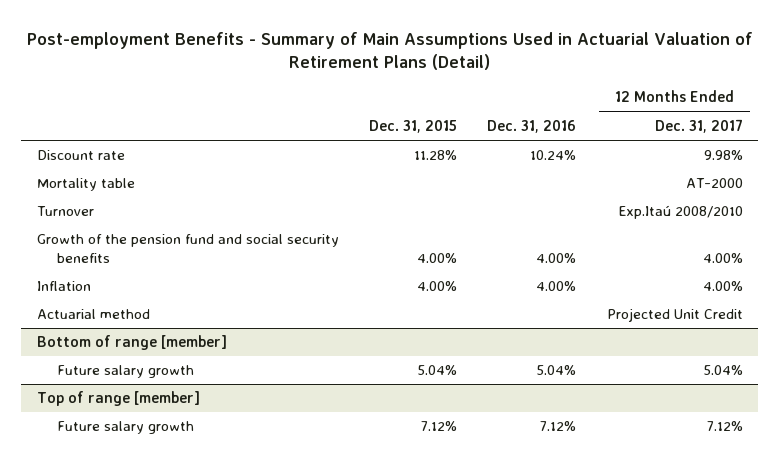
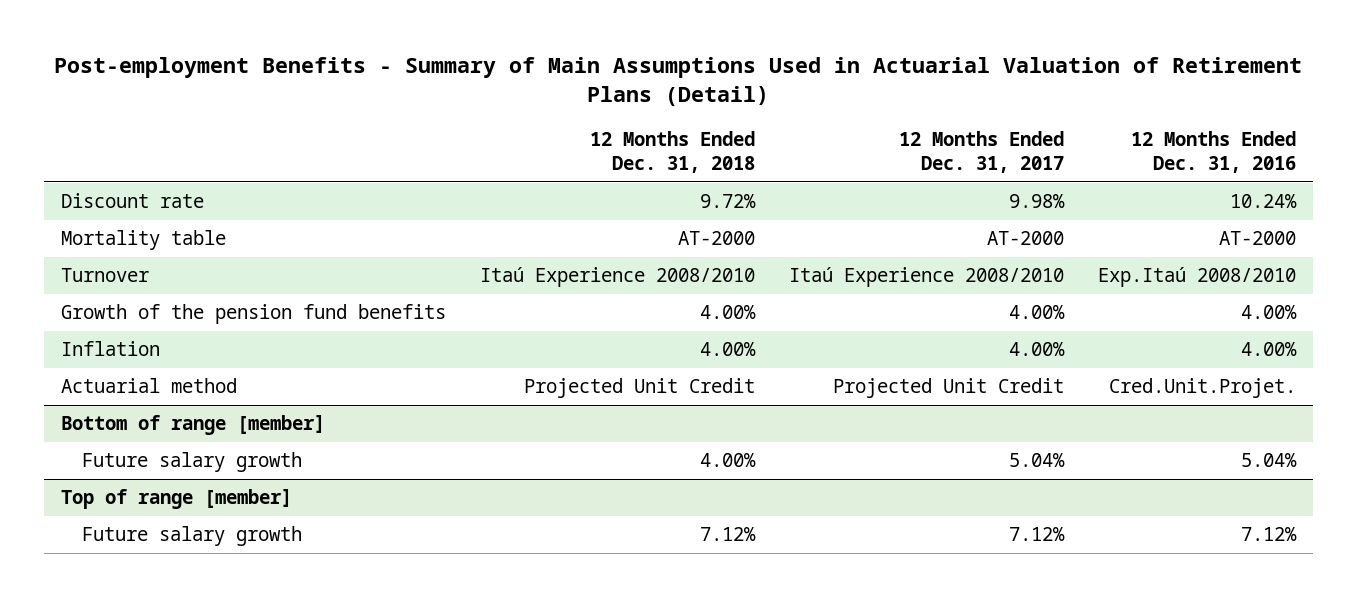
[368,119,457,133] Dec. 31, 2015 -> none
[487,119,577,133] Dec. 31, 2016 -> none
none -> [589,131,755,174] 12 Months Ended Dec. 31, 2018
none -> [1130,131,1296,174] 12 Months Ended Dec. 31, 2016
[618,205,743,220] Exp.Itaú 2008/2010 -> [788,267,1064,288] Itaú Experience 2008/2010
[36,234,339,264] Growth of the pension fund and social security benefits -> [60,304,446,325] Growth of the pension fund benefits

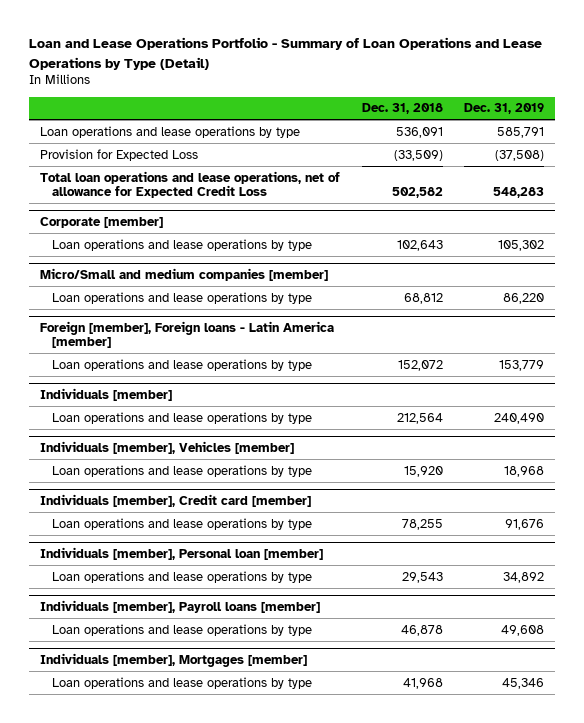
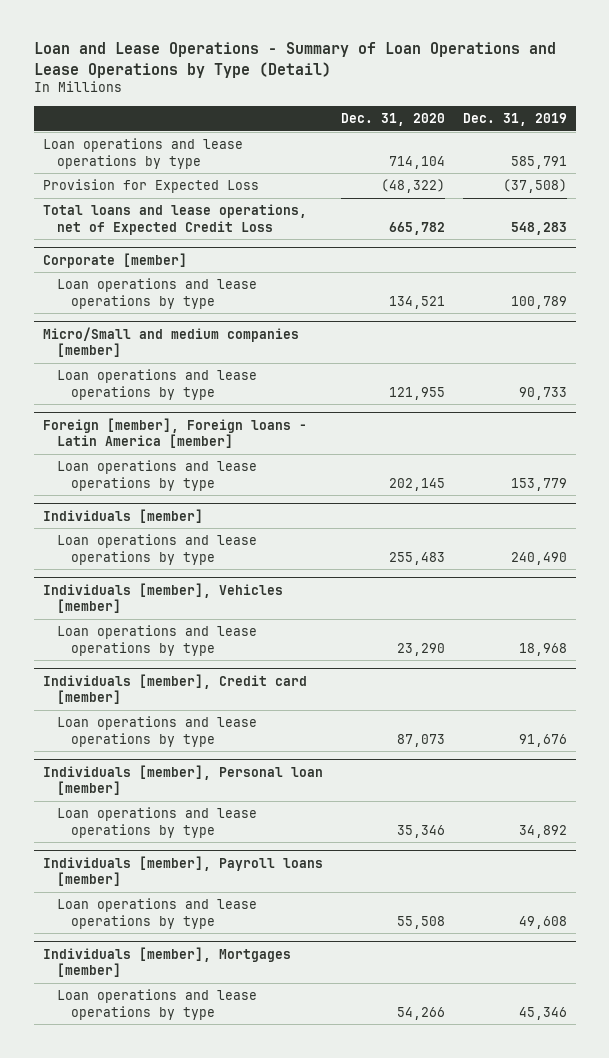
[29,37,543,70] Loan and Lease Operations Portfolio - Summary of Loan Operations and Lease Operations by Type (Detail) -> [33,42,556,78] Loan and Lease Operations - Summary of Loan Operations and Lease Operations by Type (Detail)
[361,103,443,115] Dec. 31, 2018 -> none
none -> [340,112,445,126] Dec. 31, 2020
[39,170,340,198] Total loan operations and lease operations, net of allowance for Expected Credit Loss -> [42,204,307,235] Total loans and lease operations, net of Expected Credit Loss
[498,239,545,251] 105,302 -> [510,295,567,309] 100,789
[503,292,545,304] 86,220 -> [518,386,567,400] 90,733

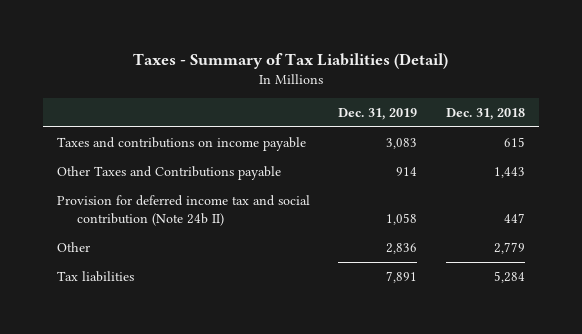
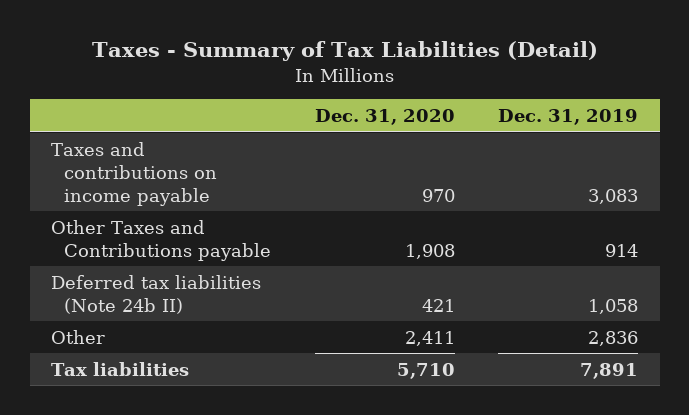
[445,108,525,121] Dec. 31, 2018 -> none
none -> [314,109,455,126] Dec. 31, 2020
[56,195,310,227] Provision for deferred income tax and social contribution (Note 24b II) -> [51,274,262,314] Deferred tax liabilities (Note 24b II)

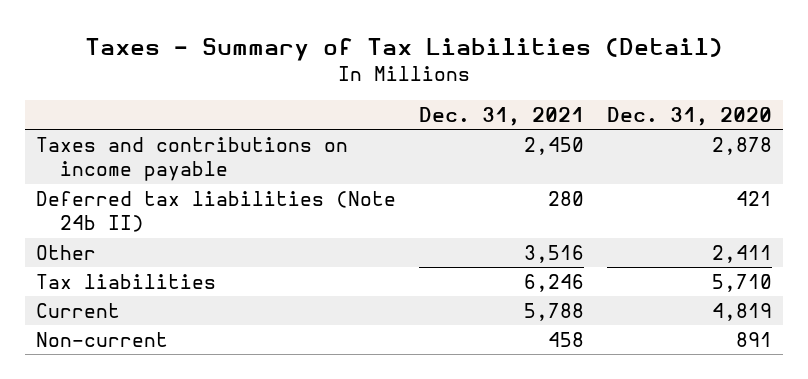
[497,109,638,126] Dec. 31, 2019 -> none
none -> [419,106,585,126] Dec. 31, 2021
[51,219,272,261] Other Taxes and Contributions payable -> none
[421,188,455,202] 970 -> [712,136,773,155] 2,878
none -> [36,302,121,318] Current
none -> [36,331,169,347] Non-current

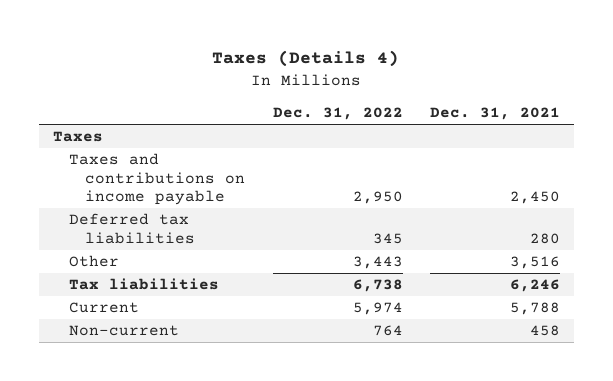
[85,37,724,61] Taxes - Summary of Tax Liabilities (Detail) -> [212,50,400,68] Taxes (Details 4)
[607,106,773,126] Dec. 31, 2020 -> none
none -> [272,107,403,121] Dec. 31, 2022
none -> [52,131,103,143] Taxes
[36,190,397,233] Deferred tax liabilities (Note 24b II) -> [68,213,196,244] Deferred tax liabilities

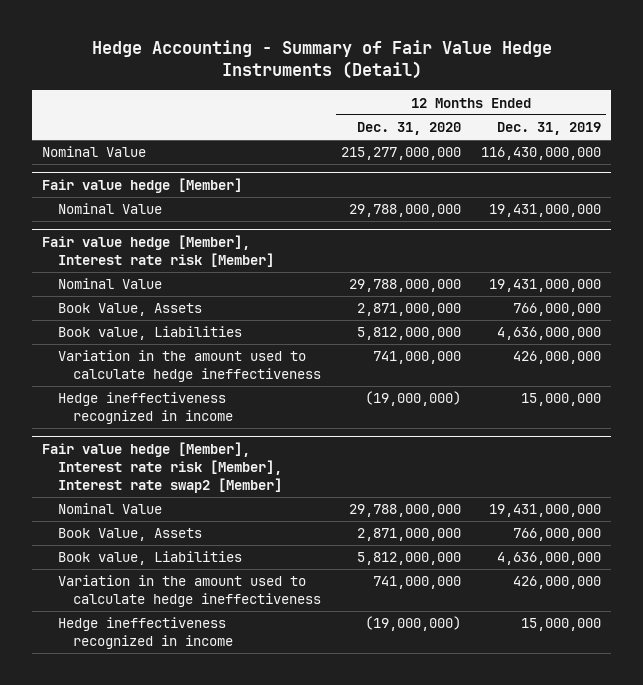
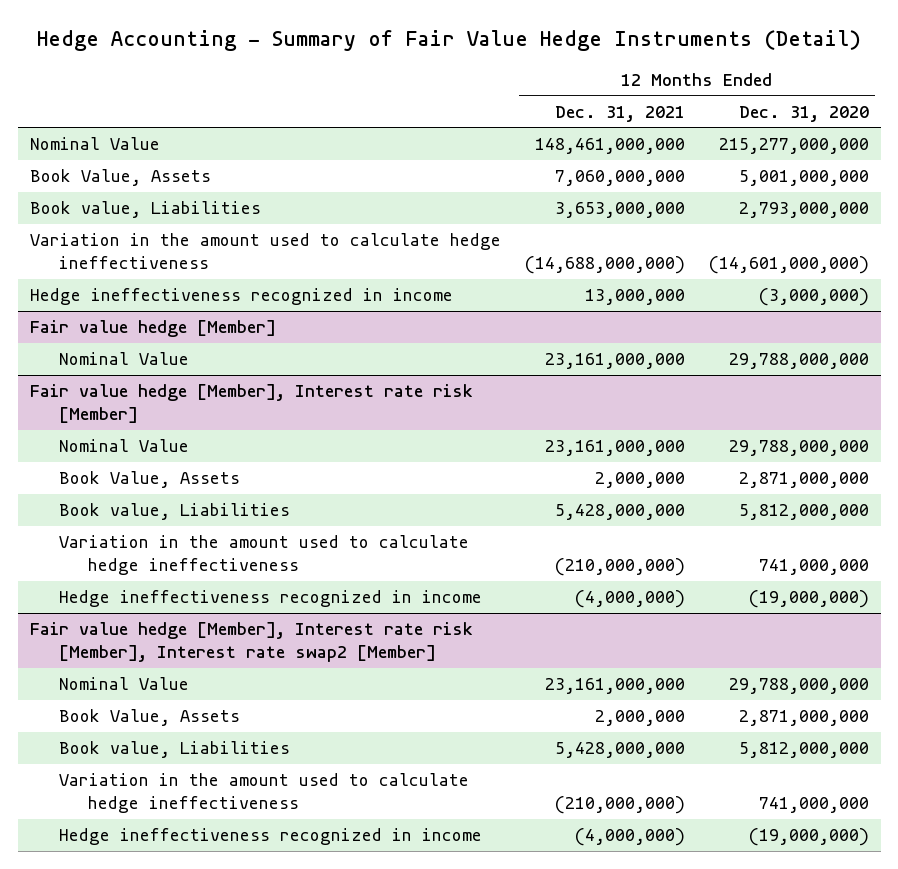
[497,122,602,136] Dec. 31, 2019 -> none
none -> [554,105,685,122] Dec. 31, 2021
none -> [29,169,211,187] Book Value, Assets
none -> [29,201,261,219] Book value, Liabilities
none -> [29,233,501,270] Variation in the amount used to calculate hedge ineffectiveness
none -> [29,288,453,306] Hedge ineffectiveness recognized in income

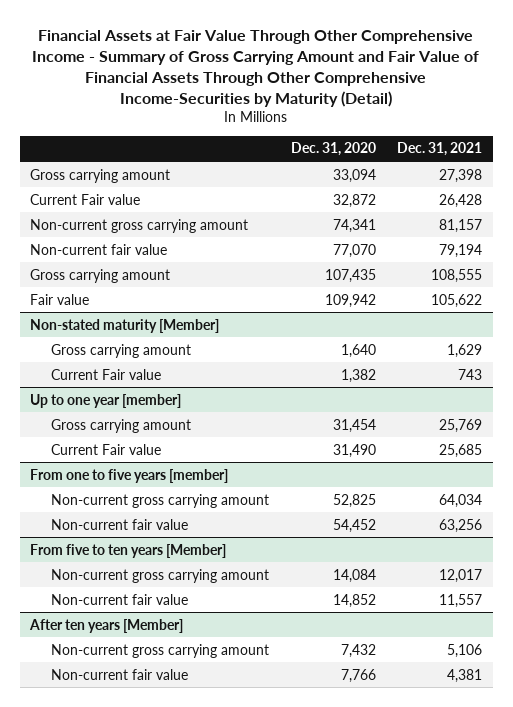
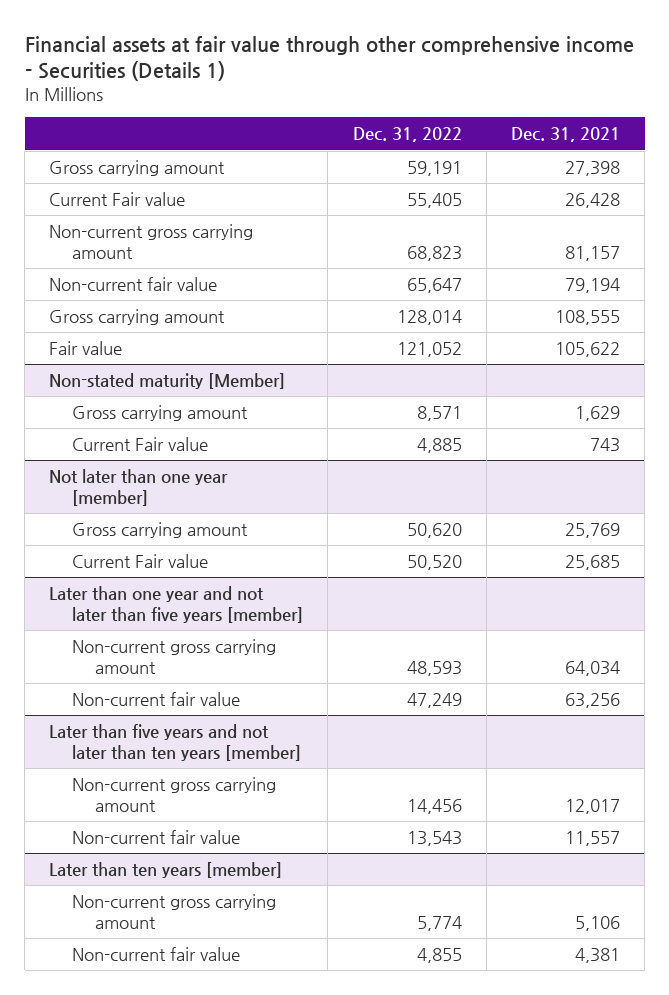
[32,29,480,107] Financial Assets at Fair Value Through Other Comprehensive Income - Summary of Gross Carrying Amount and Fair Value of Financial Assets Through Other Comprehensive Income-Securities by Maturity (Detail) -> [24,36,634,82] Financial assets at fair value through other comprehensive income - Securities (Details 1)
[290,142,376,157] Dec. 31, 2020 -> none
none -> [352,127,462,143] Dec. 31, 2022
[30,393,182,408] Up to one year [member] -> [49,469,229,506] Not later than one year [member]
[30,468,229,483] From one to five years [member] -> [49,586,304,623] Later than one year and not later than five years [member]
[30,543,227,558] From five to ten years [Member] -> [49,724,302,761] Later than five years and not later than ten years [member]
[29,618,184,633] After ten years [Member] -> [49,862,283,879] Later than ten years [member]

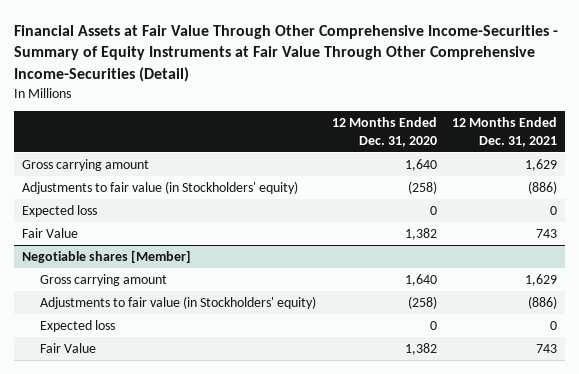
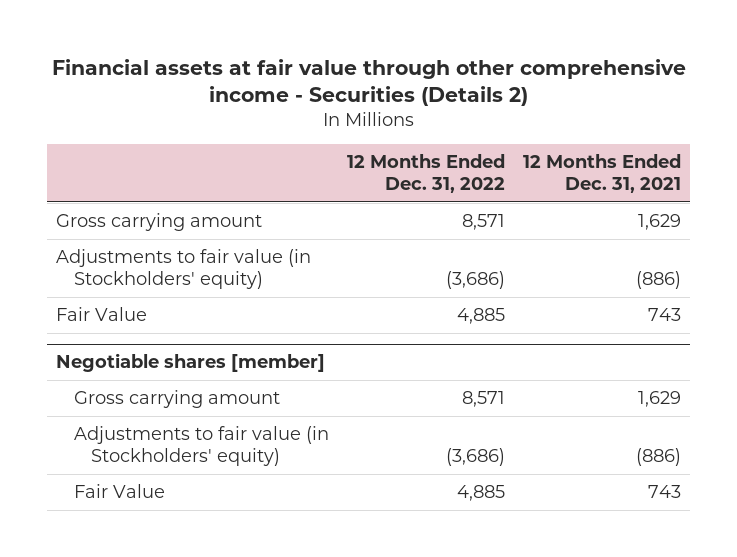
[14,24,559,82] Financial Assets at Fair Value Through Other Comprehensive Income-Securities - Summary of Equity Instruments at Fair Value Through Other Comprehensive Income-Securities (Detail) -> [51,58,686,107] Financial assets at fair value through other comprehensive income - Securities (Details 2)
[331,117,437,148] 12 Months Ended Dec. 31, 2020 -> none
none -> [346,154,505,194] 12 Months Ended Dec. 31, 2022
[21,204,97,217] Expected loss -> none
[21,249,191,263] Negotiable shares [Member] -> [56,353,326,373] Negotiable shares [member]
[40,319,116,332] Expected loss -> none

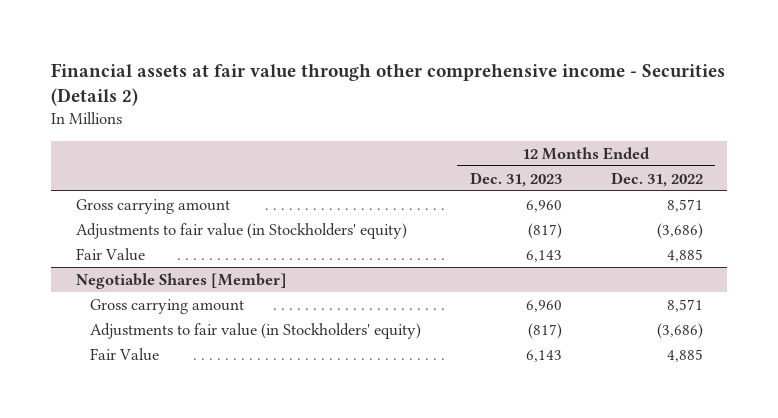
[523,154,682,194] 12 Months Ended Dec. 31, 2021 -> none
none -> [469,171,562,187] Dec. 31, 2023
[56,353,326,373] Negotiable shares [member] -> [75,272,287,289] Negotiable Shares [Member]

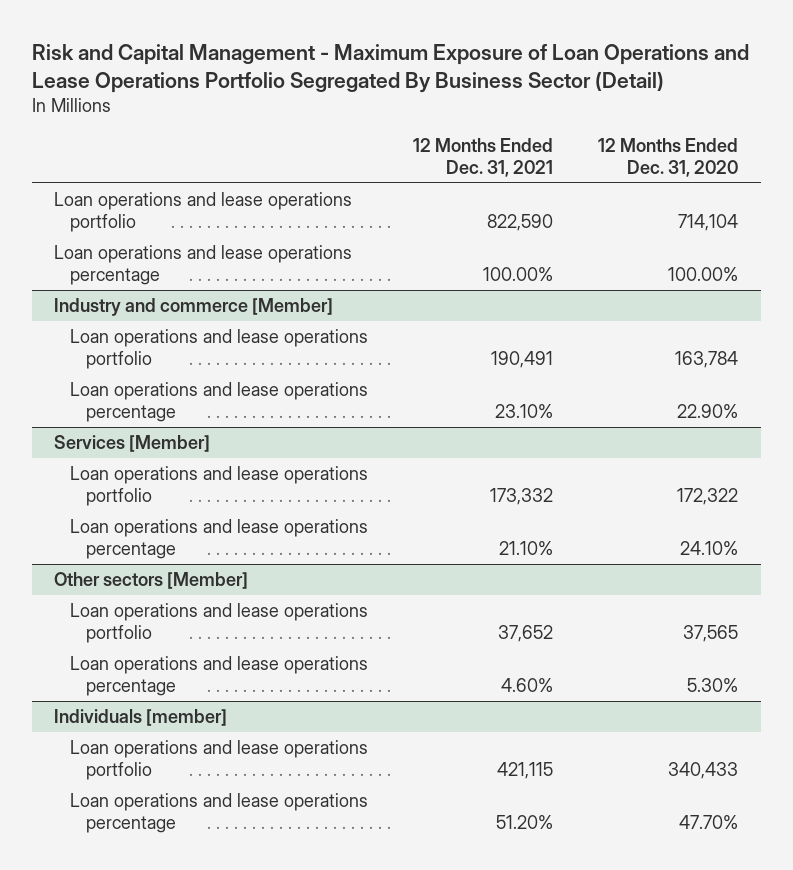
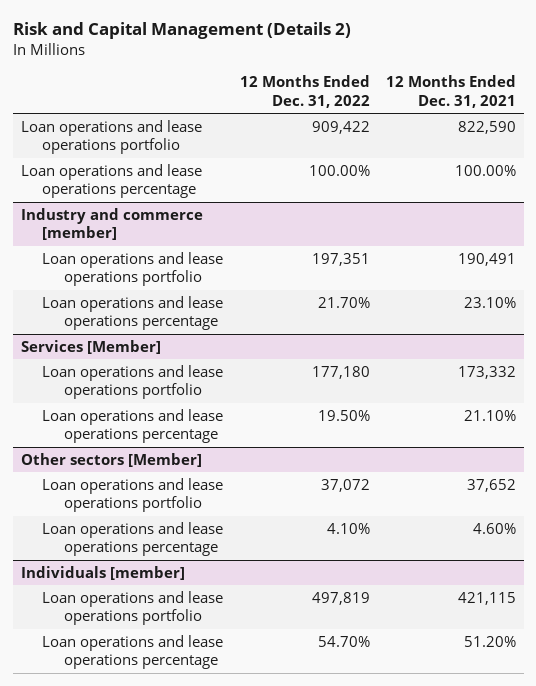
[31,43,749,93] Risk and Capital Management - Maximum Exposure of Loan Operations and Lease Operations Portfolio Segregated By Business Sector (Detail) -> [12,22,351,40] Risk and Capital Management (Details 2)
[598,138,739,177] 12 Months Ended Dec. 31, 2020 -> none
none -> [239,75,370,108] 12 Months Ended Dec. 31, 2022
[54,298,334,317] Industry and commerce [Member] -> [20,207,203,241] Industry and commerce [member]

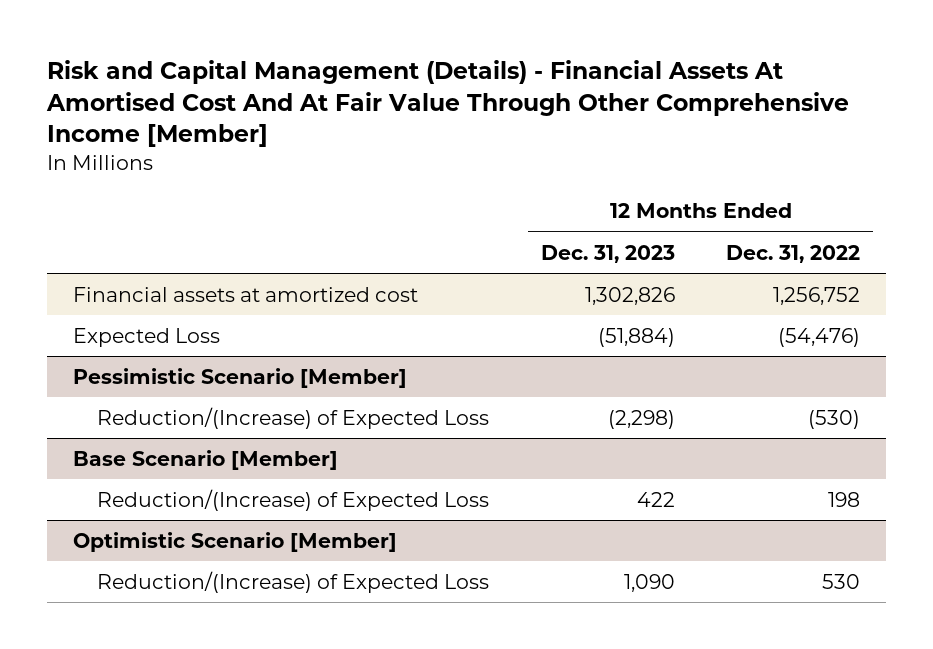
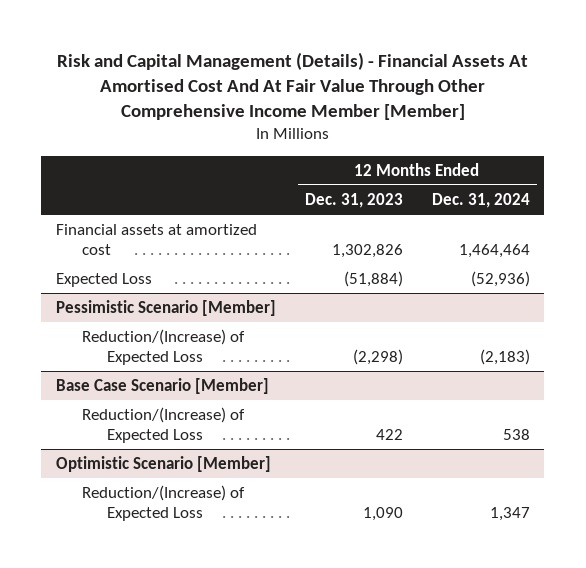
[46,60,850,148] Risk and Capital Management (Details) - Financial Assets At Amortised Cost And At Fair Value Through Other Comprehensive Income [Member] -> [56,51,528,121] Risk and Capital Management (Details) - Financial Assets At Amortised Cost And At Fair Value Through Other Comprehensive Income Member [Member]
[726,244,861,263] Dec. 31, 2022 -> none
none -> [431,192,530,208] Dec. 31, 2024
[73,449,339,470] Base Scenario [Member] -> [55,377,269,394] Base Case Scenario [Member]

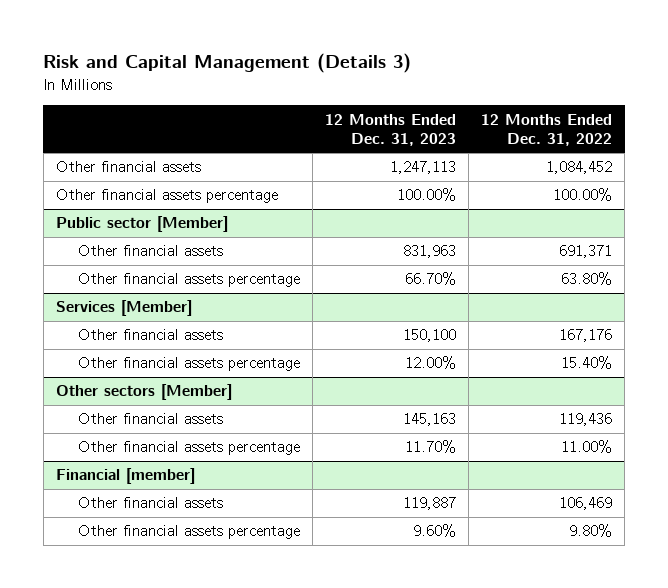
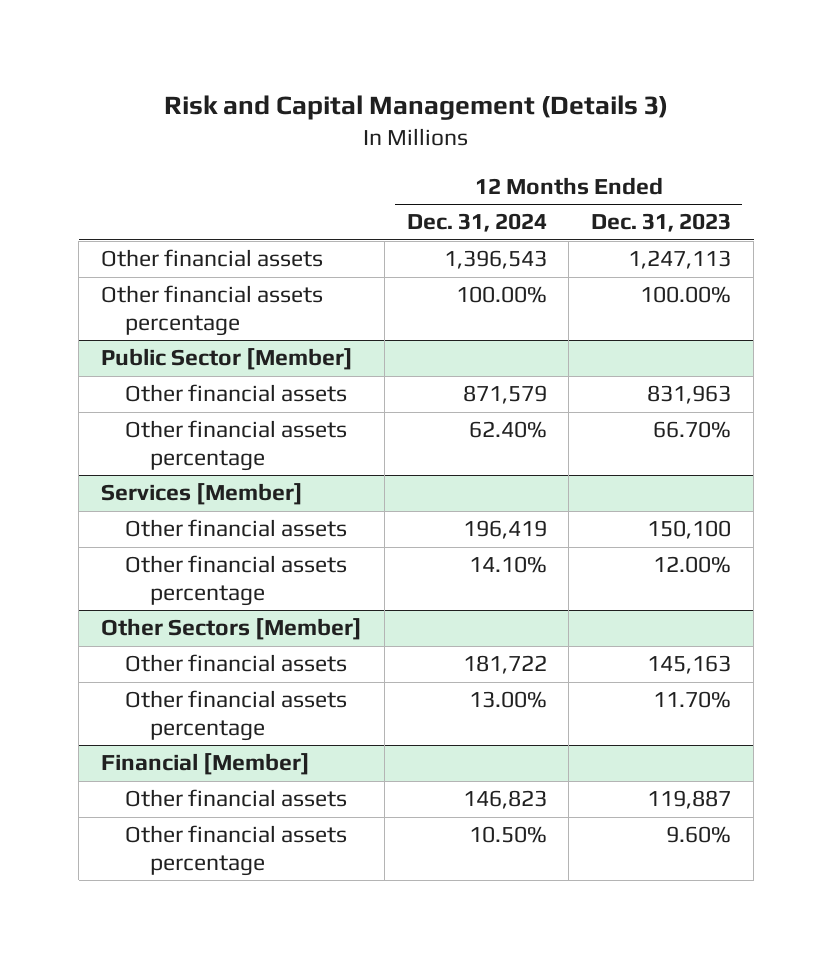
[481,113,613,147] 12 Months Ended Dec. 31, 2022 -> none
none -> [406,213,547,233] Dec. 31, 2024
[55,216,228,233] Public sector [Member] -> [100,348,353,371] Public Sector [Member]
[55,384,232,401] Other sectors [Member] -> [100,618,362,641] Other Sectors [Member]
[55,468,195,485] Financial [member] -> [100,753,310,776] Financial [Member]

